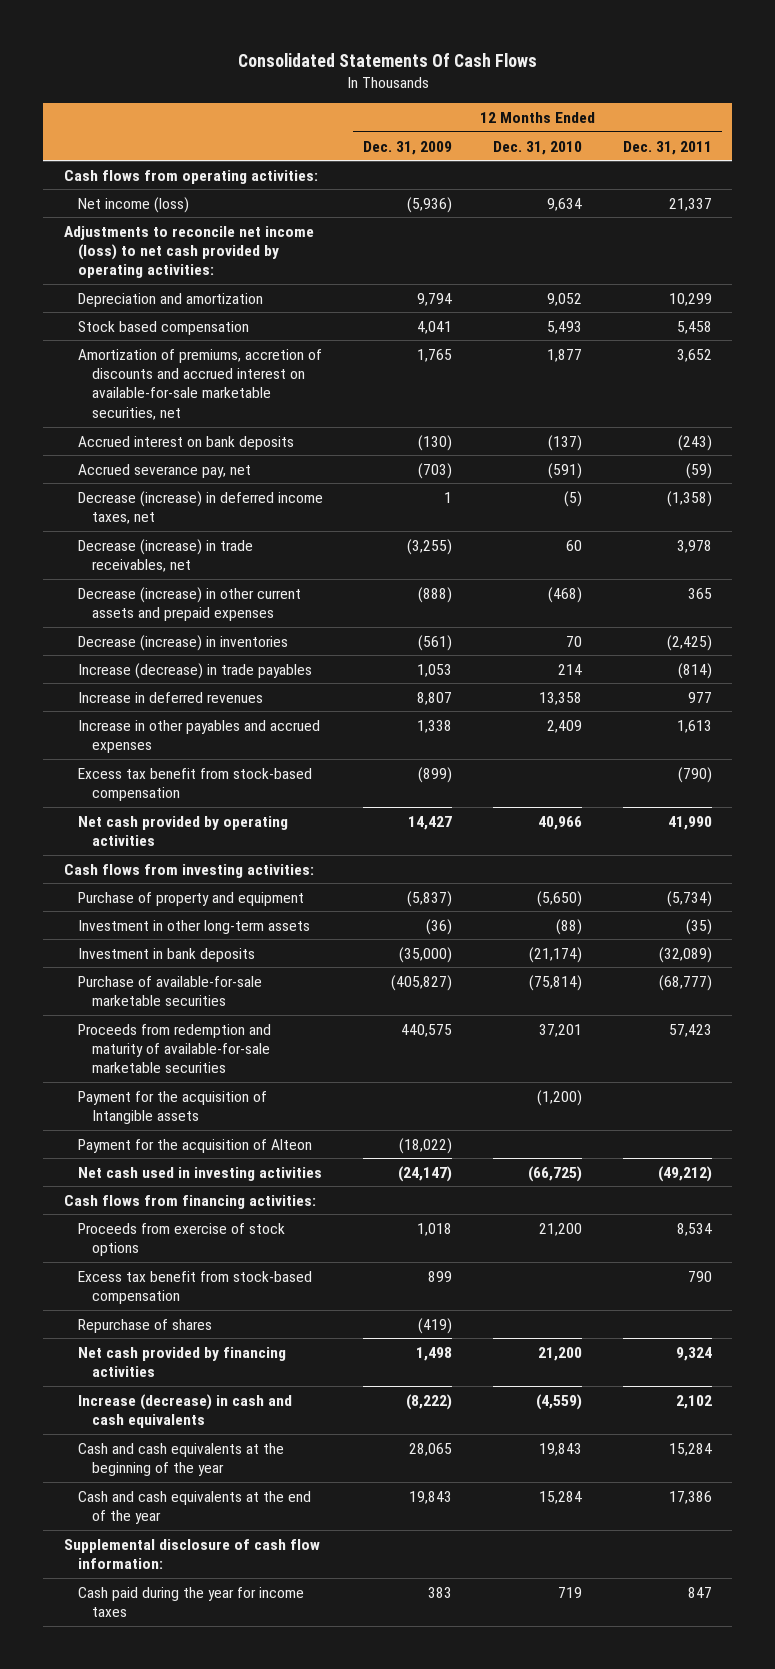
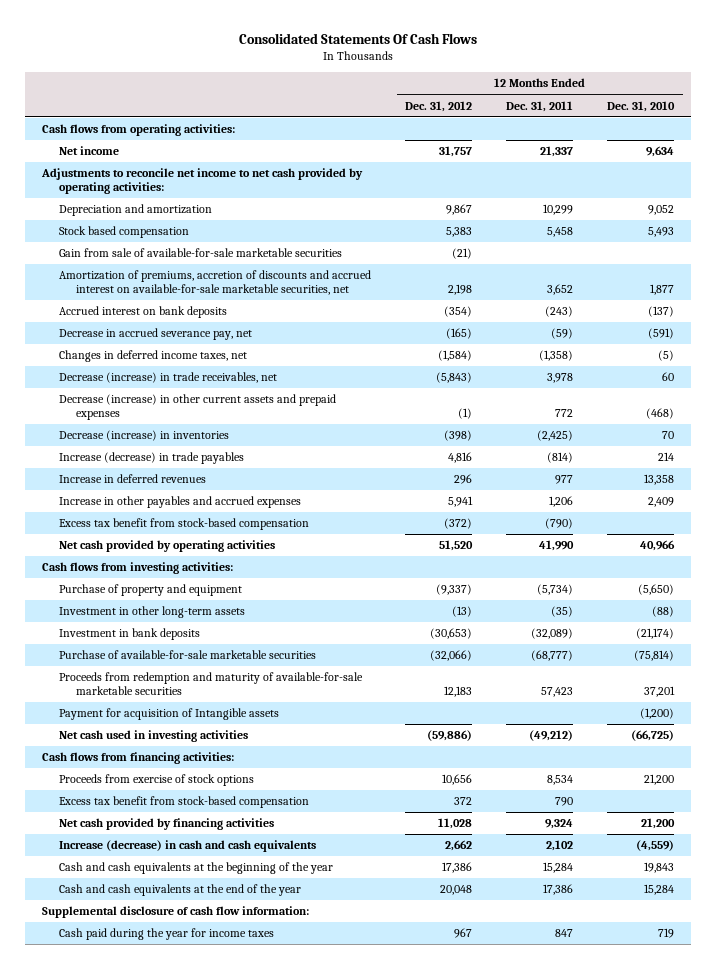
[363,140,453,155] Dec. 31, 2009 -> none
none -> [405,100,473,112] Dec. 31, 2012
[77,196,189,213] Net income (loss) -> [59,146,120,156] Net income
[63,225,314,279] Adjustments to reconcile net income (loss) to net cash provided by operating activities: -> [41,168,364,195] Adjustments to reconcile net income to net cash provided by operating activities:
none -> [59,248,343,258] Gain from sale of available-for-sale marketable securities
[77,463,251,478] Accrued severance pay, net -> [59,328,253,341] Decrease in accrued severance pay, net
[77,490,323,525] Decrease (increase) in deferred income taxes, net -> [59,350,248,363] Changes in deferred income taxes, net
[687,587,712,599] 365 -> [555,409,574,418] 772
[676,719,712,733] 1,613 -> [549,496,574,508] 1,206
[77,1138,312,1153] Payment for the acquisition of Alteon -> none
[77,1090,267,1125] Payment for the acquisition of Intangible assets -> [59,708,280,721] Payment for acquisition of Intangible assets
[77,1318,212,1333] Repurchase of shares -> none

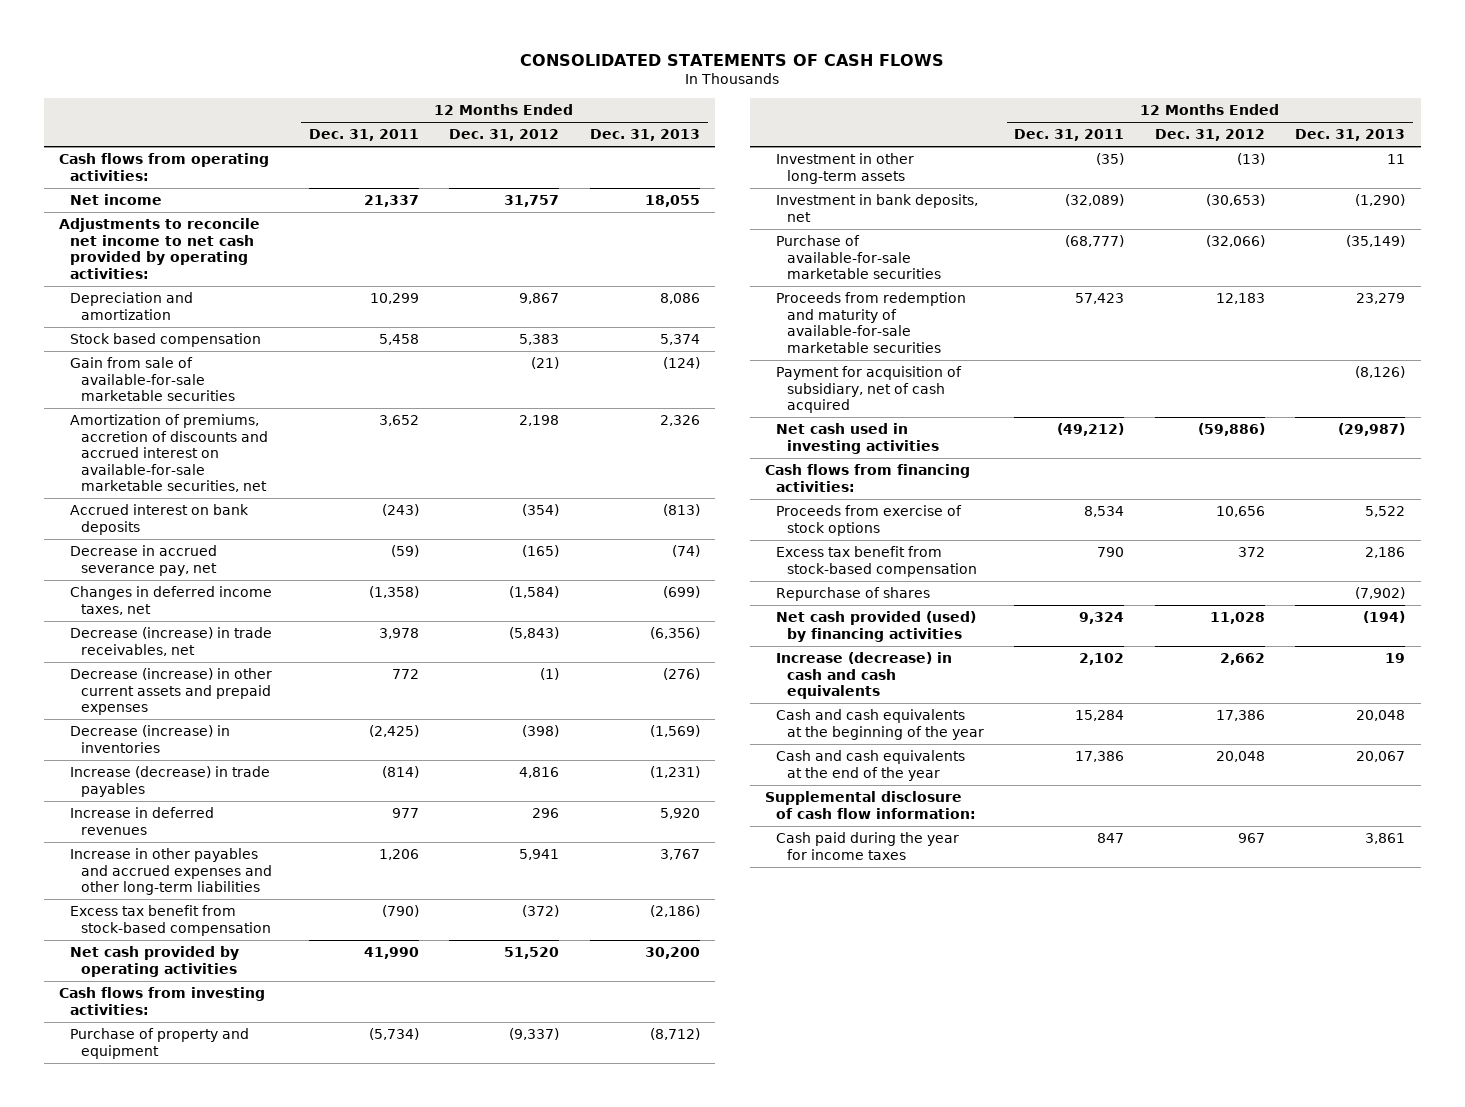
[239,32,478,44] Consolidated Statements Of Cash Flows -> [520,53,945,66] CONSOLIDATED STATEMENTS OF CASH FLOWS
[607,100,676,112] Dec. 31, 2010 -> none
none -> [589,129,700,142] Dec. 31, 2013
[59,496,302,509] Increase in other payables and accrued expenses -> [70,848,273,896] Increase in other payables and accrued expenses and other long-term liabilities
[59,628,201,641] Investment in bank deposits -> [775,194,978,222] Investment in bank deposits, net
[59,708,280,721] Payment for acquisition of Intangible assets -> none
none -> [775,366,962,414] Payment for acquisition of subsidiary, net of cash acquired
none -> [775,587,930,602] Repurchase of shares
[59,818,275,831] Net cash provided by financing activities -> [775,611,976,642] Net cash provided (used) by financing activities

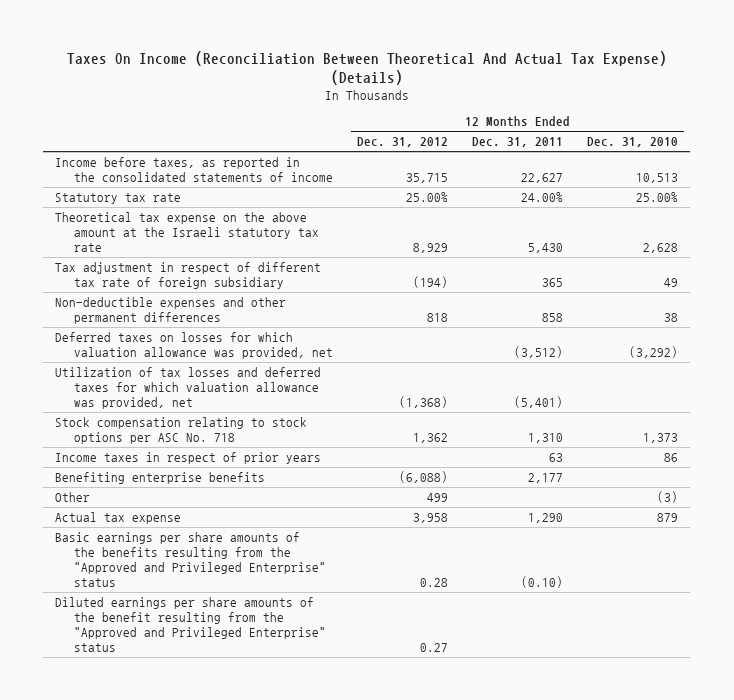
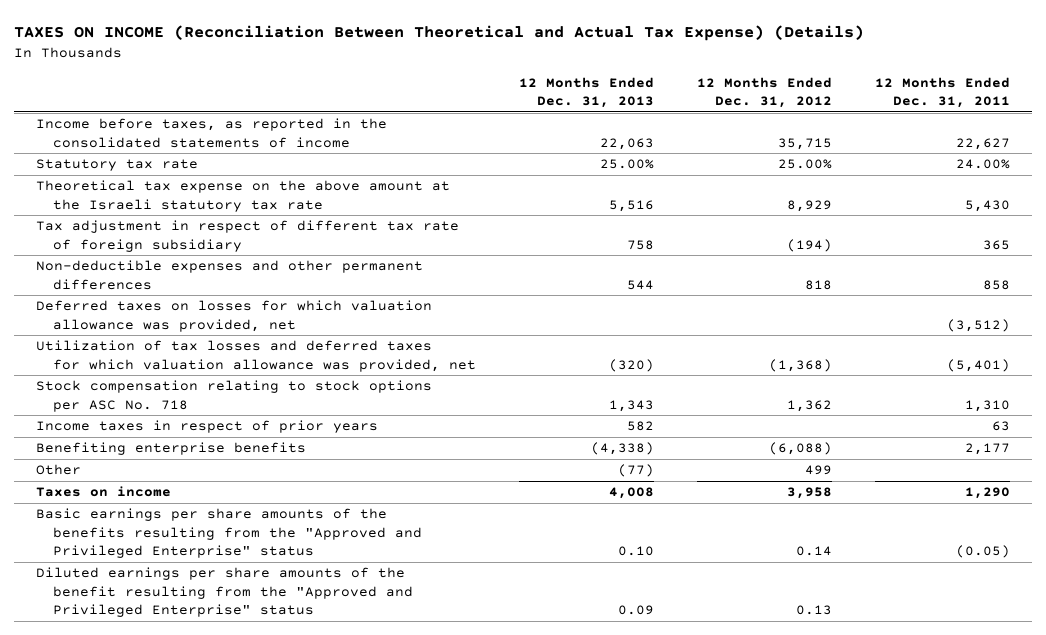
[66,50,667,86] Taxes On Income (Reconciliation Between Theoretical And Actual Tax Expense) (Details) -> [14,25,865,42] TAXES ON INCOME (Reconciliation Between Theoretical and Actual Tax Expense) (Details)
[587,137,679,148] Dec. 31, 2010 -> none
none -> [518,76,654,108] 12 Months Ended Dec. 31, 2013
[55,511,182,524] Actual tax expense -> [36,486,172,498] Taxes on income
[419,578,448,588] 0.28 -> [796,545,833,556] 0.14
[521,576,564,589] (0.10) -> [956,544,1011,558] (0.05)
[419,643,448,653] 0.27 -> [796,604,833,615] 0.13

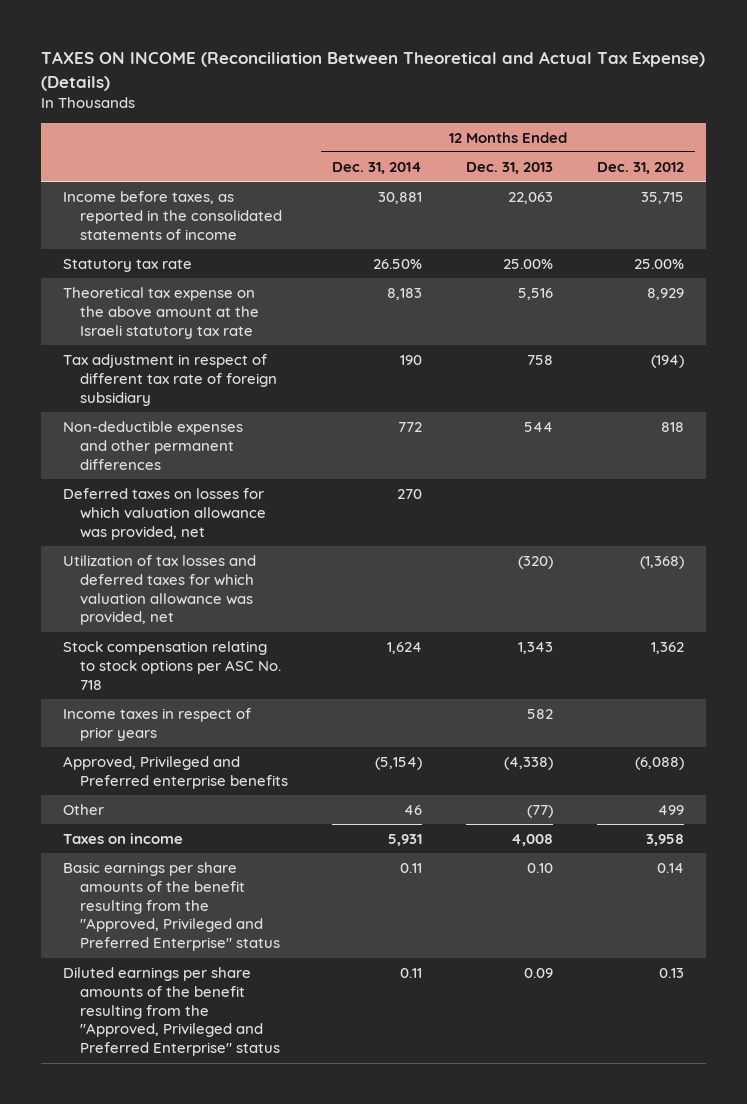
[875,76,1011,108] 12 Months Ended Dec. 31, 2011 -> none
none -> [331,161,422,174] Dec. 31, 2014
[36,442,307,456] Benefiting enterprise benefits -> [63,755,289,789] Approved, Privileged and Preferred enterprise benefits
[36,508,422,558] Basic earnings per share amounts of the benefits resulting from the "Approved and Privileged Enterprise" status -> [63,861,281,952] Basic earnings per share amounts of the benefit resulting from the "Approved, Privileged and Preferred Enterprise" status
[36,567,413,617] Diluted earnings per share amounts of the benefit resulting from the "Approved and Privileged Enterprise" status -> [63,966,281,1057] Diluted earnings per share amounts of the benefit resulting from the "Approved, Privileged and Preferred Enterprise" status

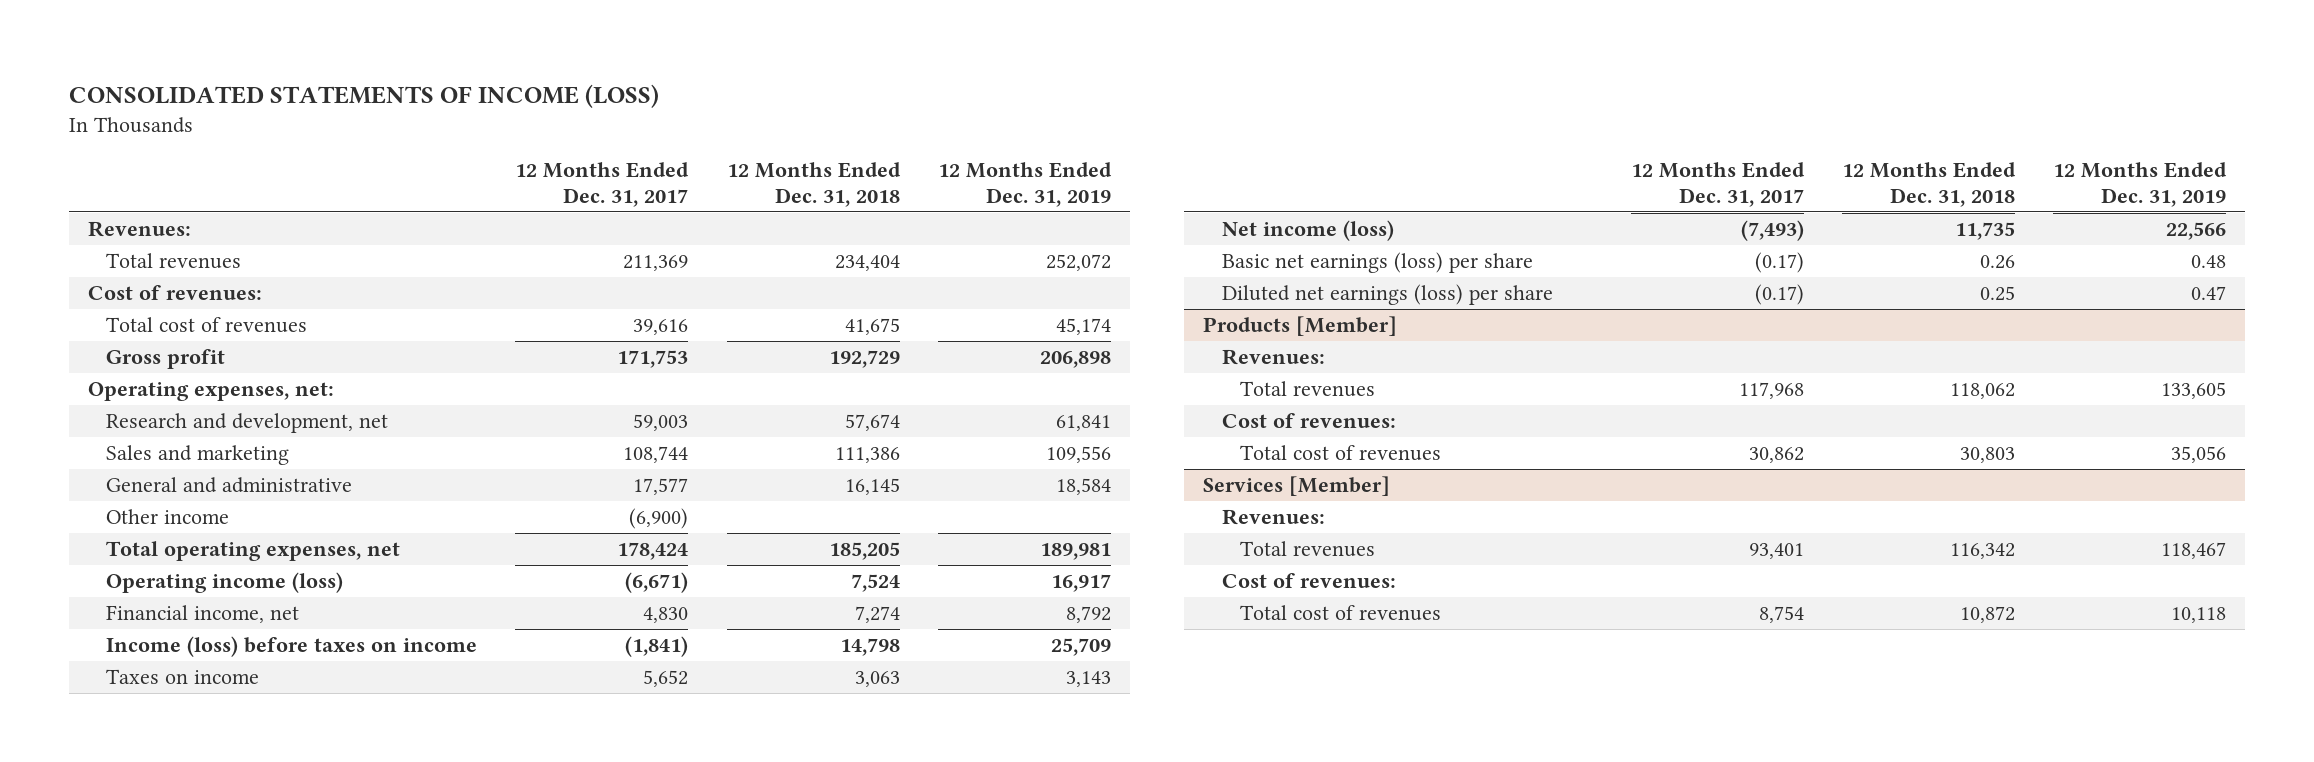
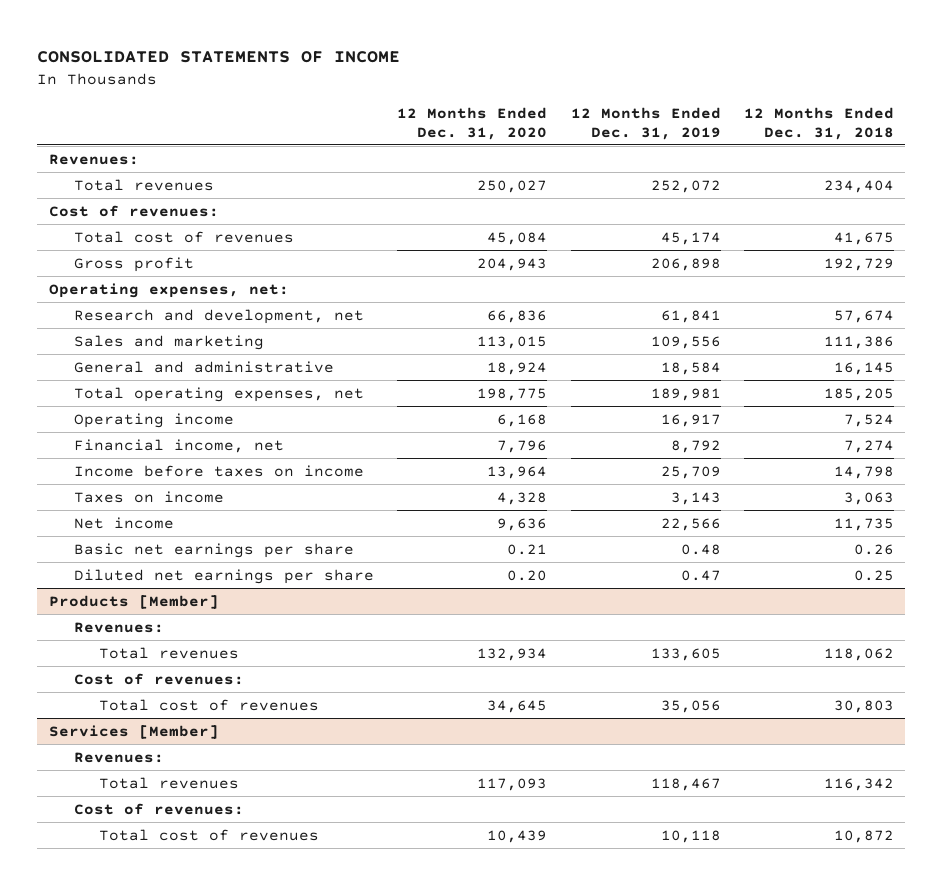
[68,83,659,108] CONSOLIDATED STATEMENTS OF INCOME (LOSS) -> [37,51,401,64] CONSOLIDATED STATEMENTS OF INCOME
[515,161,690,207] 12 Months Ended Dec. 31, 2017 -> none
none -> [397,106,548,140] 12 Months Ended Dec. 31, 2020
[106,509,230,525] Other income -> none
[106,572,344,594] Operating income (loss) -> [74,412,235,428] Operating income
[106,636,478,658] Income (loss) before taxes on income -> [74,464,365,477] Income before taxes on income
[1221,220,1394,242] Net income (loss) -> [74,516,175,529] Net income
[1221,252,1533,274] Basic net earnings (loss) per share -> [74,542,355,558] Basic net earnings per share
[1221,284,1553,306] Diluted net earnings (loss) per share -> [74,568,375,584] Diluted net earnings per share

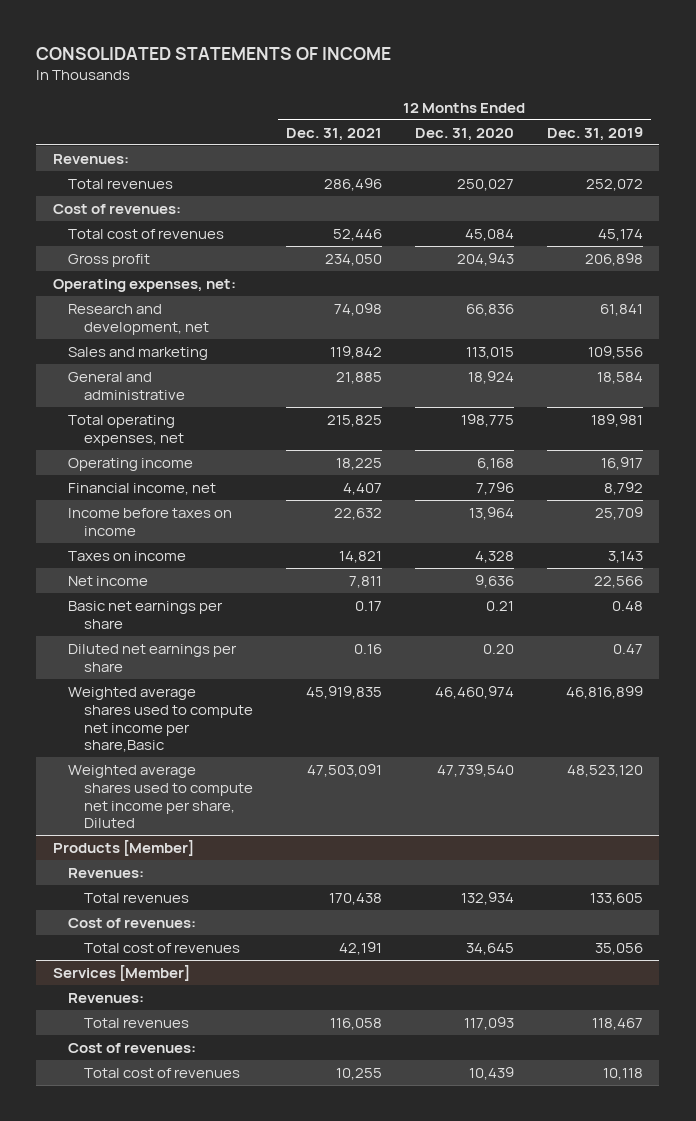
[743,106,894,140] 12 Months Ended Dec. 31, 2018 -> none
none -> [285,127,382,141] Dec. 31, 2021
none -> [68,686,253,753] Weighted average shares used to compute net income per share,Basic
none -> [68,764,253,829] Weighted average shares used to compute net income per share, Diluted

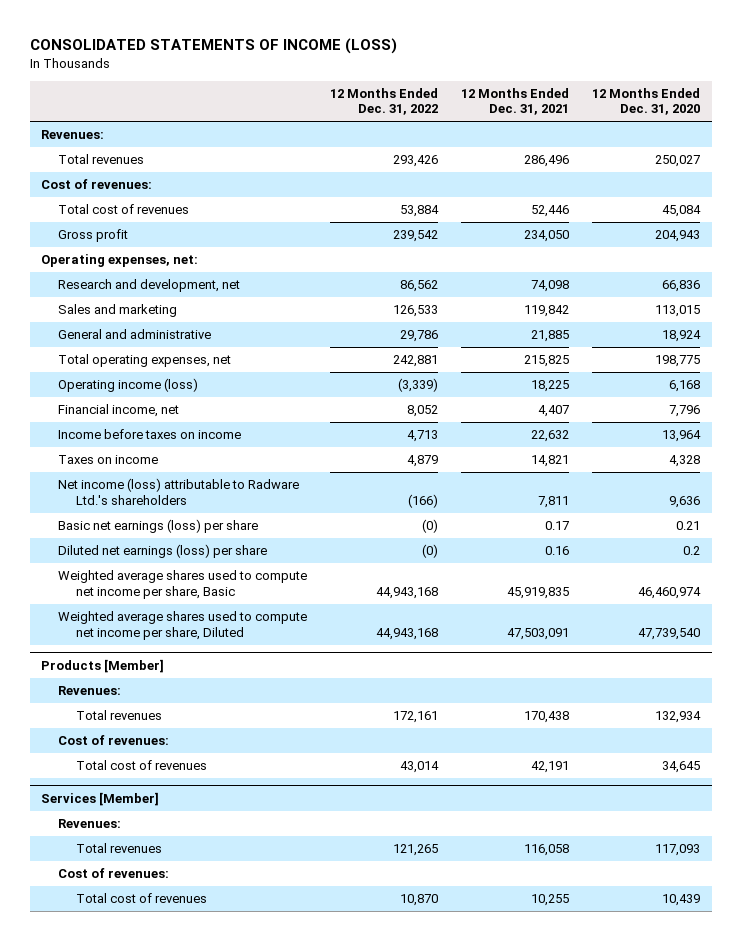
[36,46,392,60] CONSOLIDATED STATEMENTS OF INCOME -> [29,38,397,55] CONSOLIDATED STATEMENTS OF INCOME (LOSS)
[546,126,643,141] Dec. 31, 2019 -> none
none -> [330,88,439,116] 12 Months Ended Dec. 31, 2022
[68,457,194,471] Operating income -> [58,378,199,393] Operating income (loss)
[68,575,149,586] Net income -> [58,478,300,505] Net income (loss) attributable to Radware Ltd.'s shareholders
[68,600,224,629] Basic net earnings per share -> [58,519,259,534] Basic net earnings (loss) per share
[68,643,238,672] Diluted net earnings per share -> [58,544,268,559] Diluted net earnings (loss) per share
[482,643,514,654] 0.20 -> [683,546,701,556] 0.2
[68,686,253,753] Weighted average shares used to compute net income per share,Basic -> [58,570,308,599] Weighted average shares used to compute net income per share, Basic

